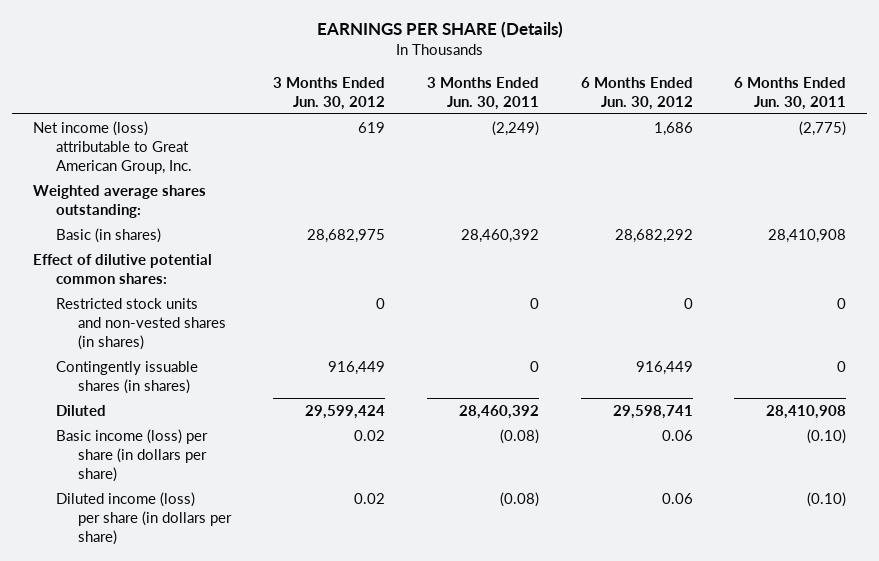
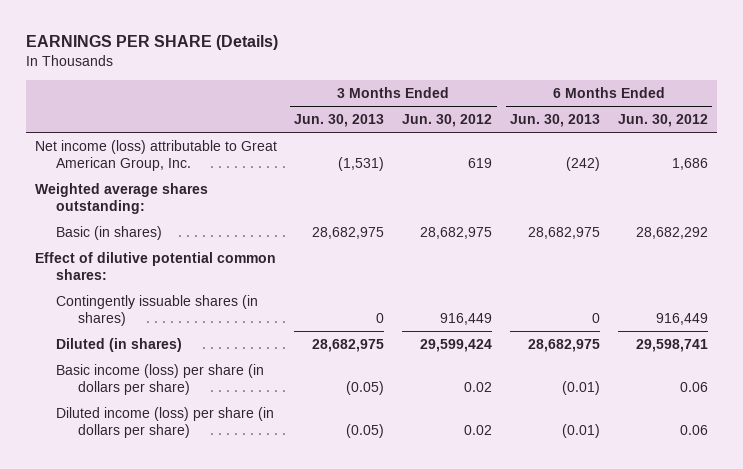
[426,76,539,110] 3 Months Ended Jun. 30, 2011 -> none
[734,76,847,110] 6 Months Ended Jun. 30, 2011 -> none
none -> [294,113,385,127] Jun. 30, 2013
none -> [510,113,601,127] Jun. 30, 2013
[55,297,227,350] Restricted stock units and non-vested shares (in shares) -> none
[55,404,106,416] Diluted -> [56,337,183,352] Diluted (in shares)

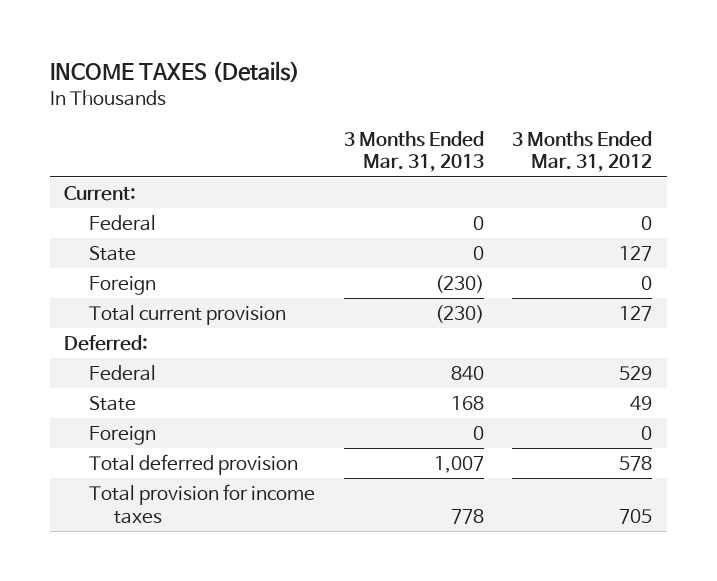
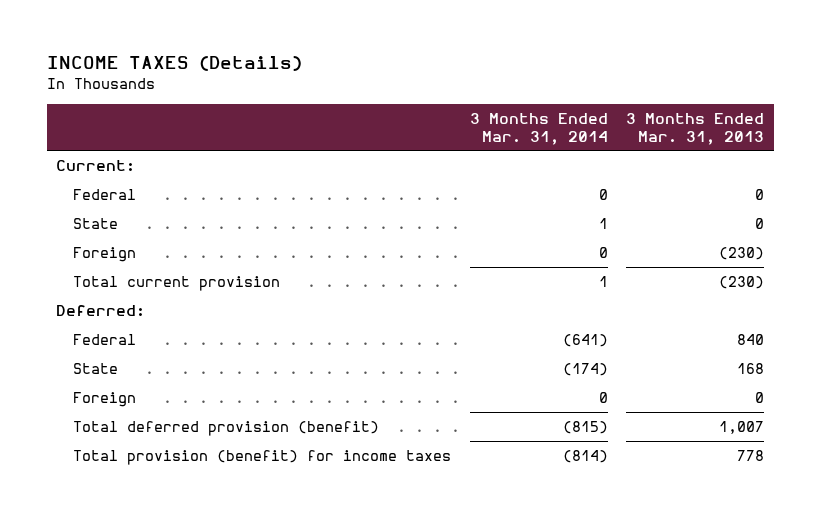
[512,130,653,173] 3 Months Ended Mar. 31, 2012 -> none
none -> [469,112,608,145] 3 Months Ended Mar. 31, 2014
[88,454,298,476] Total deferred provision -> [72,420,379,436] Total deferred provision (benefit)
[88,484,315,524] Total provision for income taxes -> [72,449,451,465] Total provision (benefit) for income taxes

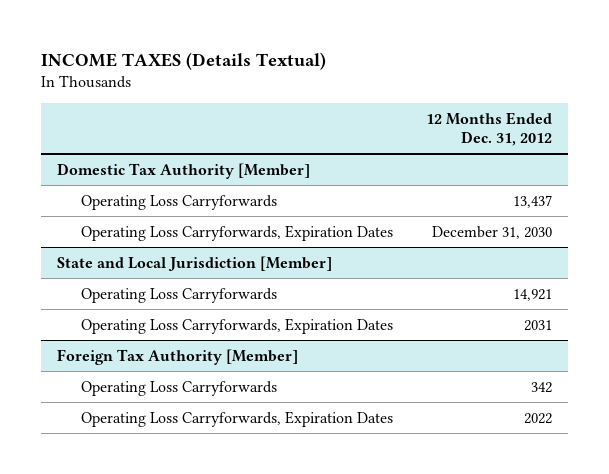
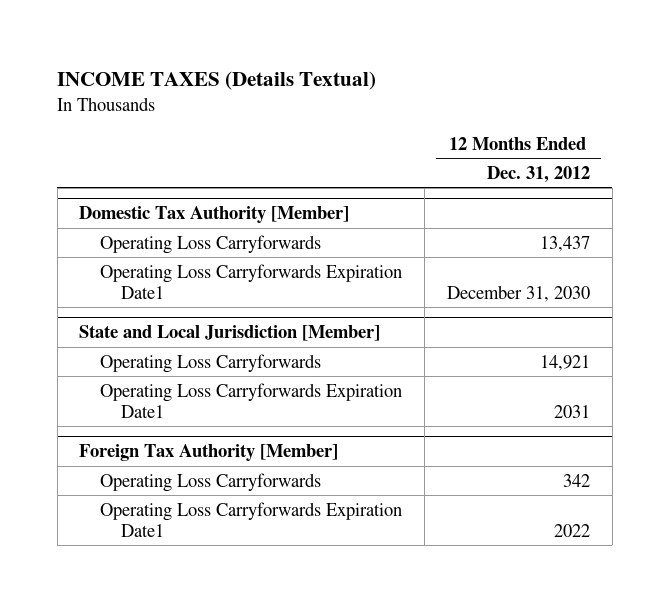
[81,224,394,241] Operating Loss Carryforwards, Expiration Dates -> [100,263,403,300] Operating Loss Carryforwards Expiration Date1
[81,317,394,334] Operating Loss Carryforwards, Expiration Dates -> [100,382,403,419] Operating Loss Carryforwards Expiration Date1
[81,410,394,427] Operating Loss Carryforwards, Expiration Dates -> [100,501,403,538] Operating Loss Carryforwards Expiration Date1

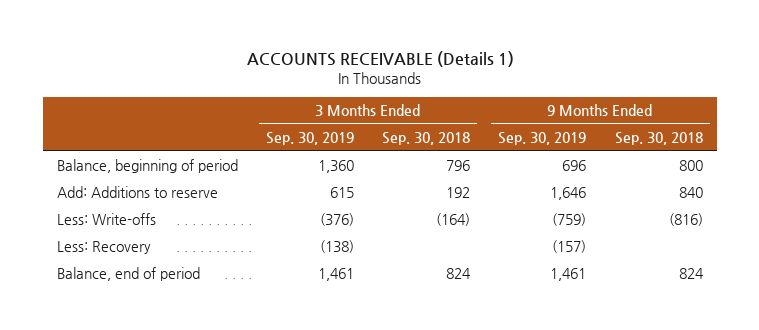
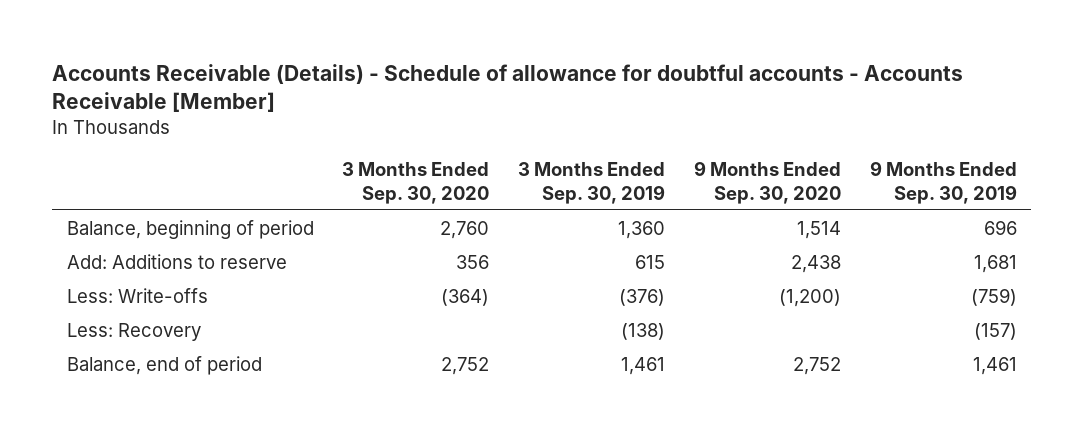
[246,51,514,68] ACCOUNTS RECEIVABLE (Details 1) -> [52,63,964,113] Accounts Receivable (Details) - Schedule of allowance for doubtful accounts - Accounts Receivable [Member]
[382,132,471,146] Sep. 30, 2018 -> none
[614,132,703,146] Sep. 30, 2018 -> none
none -> [342,162,490,204] 3 Months Ended Sep. 30, 2020
none -> [693,161,841,204] 9 Months Ended Sep. 30, 2020
[550,187,587,201] 1,646 -> [973,254,1017,273] 1,681

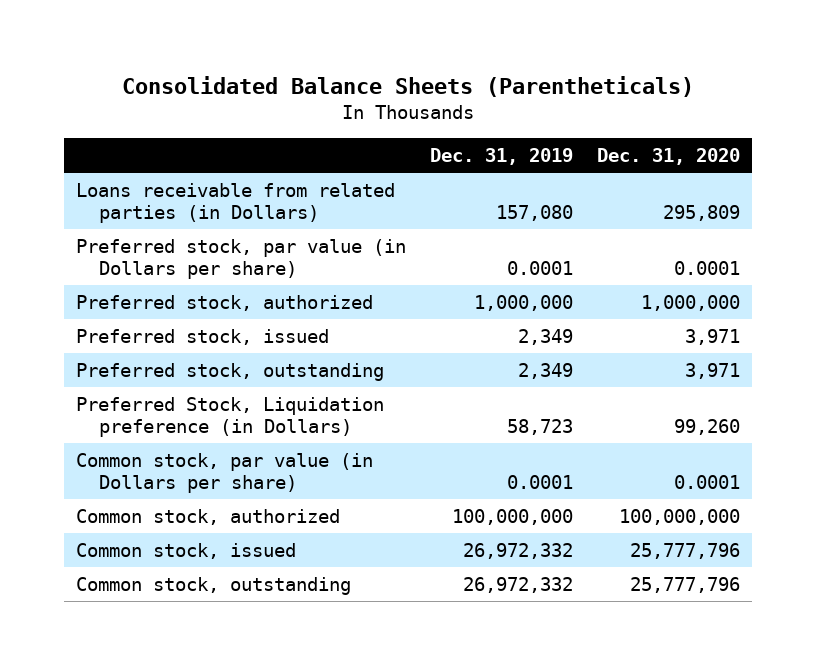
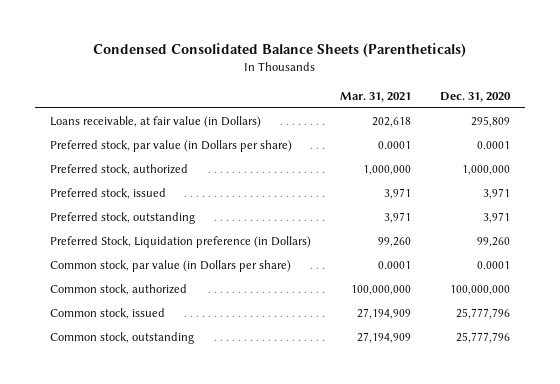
[122,75,695,97] Consolidated Balance Sheets (Parentheticals) -> [92,43,466,58] Condensed Consolidated Balance Sheets (Parentheticals)
[430,148,574,166] Dec. 31, 2019 -> none
none -> [339,91,411,102] Mar. 31, 2021
[76,182,396,223] Loans receivable from related parties (in Dollars) -> [49,116,261,129] Loans receivable, at fair value (in Dollars)

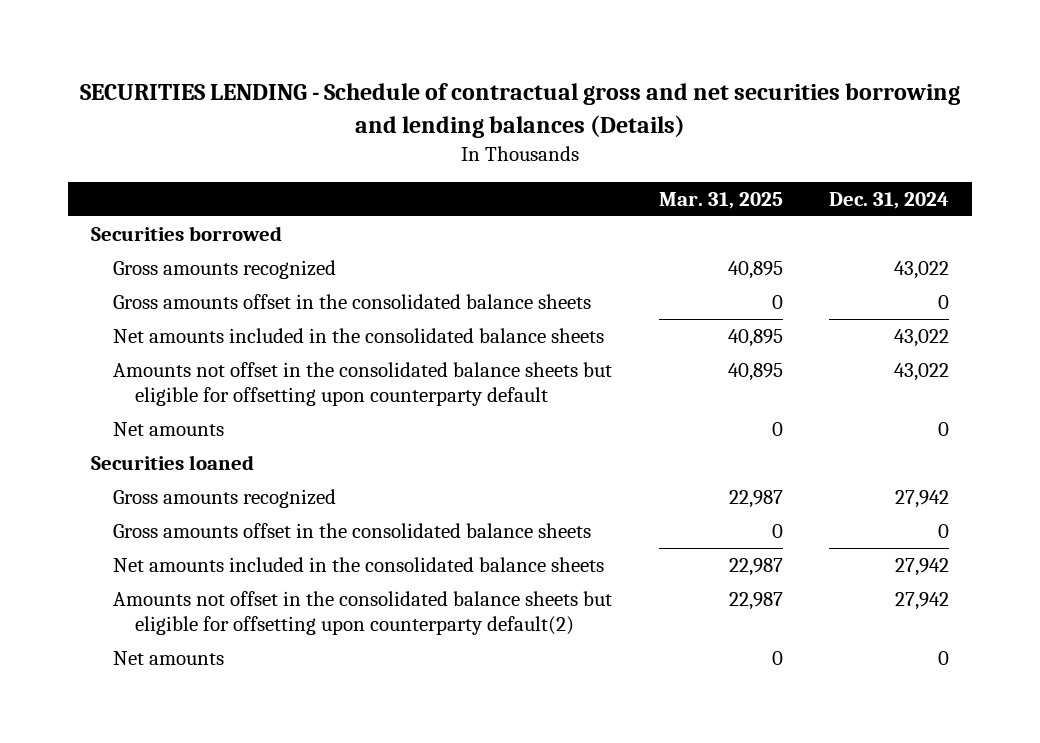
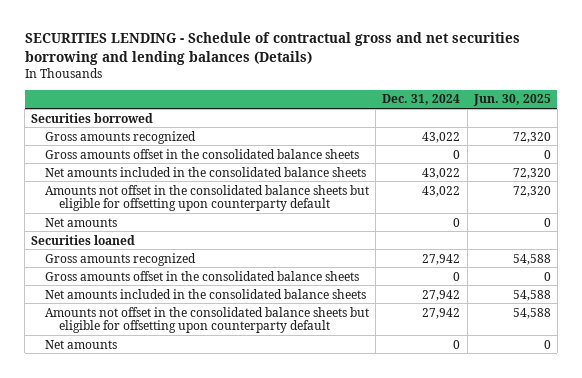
[658,191,783,209] Mar. 31, 2025 -> none
none -> [472,94,551,107] Jun. 30, 2025
[113,591,613,636] Amounts not offset in the consolidated balance sheets but eligible for offsetting upon counterparty default(2) -> [45,306,370,334] Amounts not offset in the consolidated balance sheets but eligible for offsetting upon counterparty default

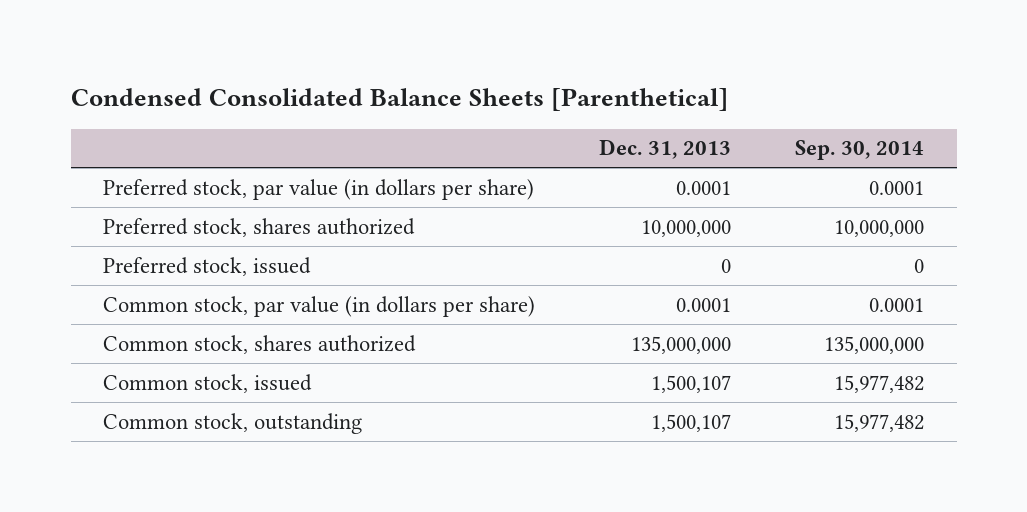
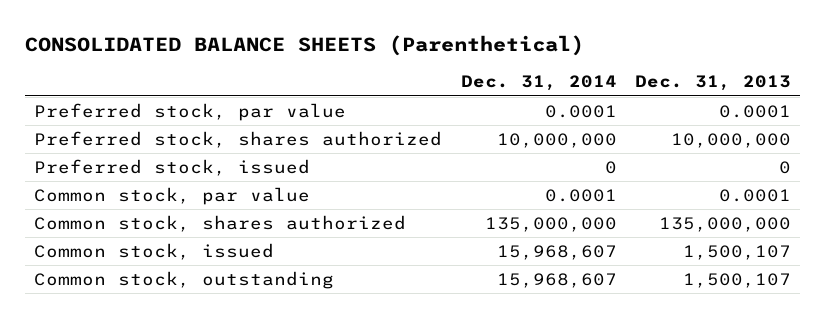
[70,87,728,111] Condensed Consolidated Balance Sheets [Parenthetical] -> [24,34,584,56] CONSOLIDATED BALANCE SHEETS (Parenthetical)
[795,140,925,161] Sep. 30, 2014 -> none
none -> [460,75,617,92] Dec. 31, 2014
[102,178,534,200] Preferred stock, par value (in dollars per share) -> [34,103,347,122] Preferred stock, par value
[102,295,535,317] Common stock, par value (in dollars per share) -> [34,187,311,206] Common stock, par value

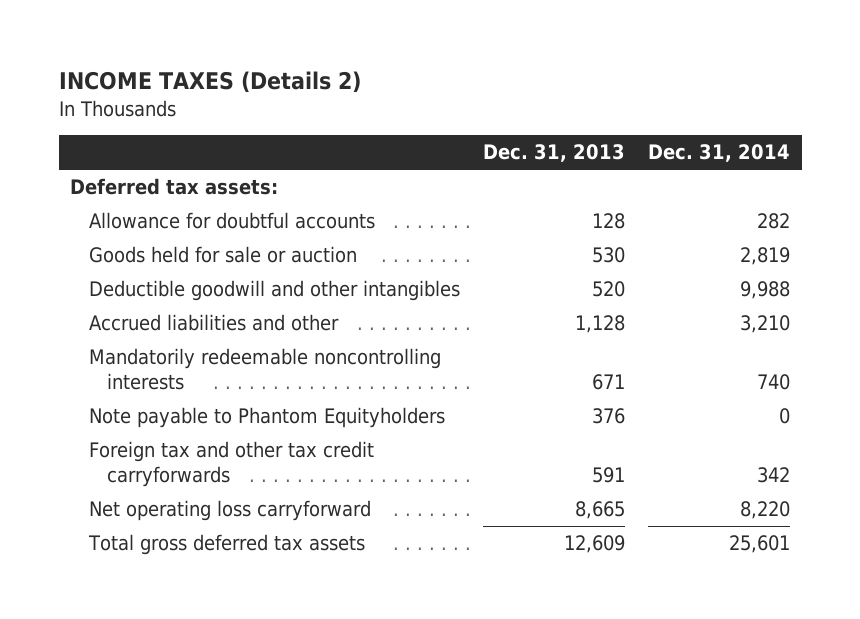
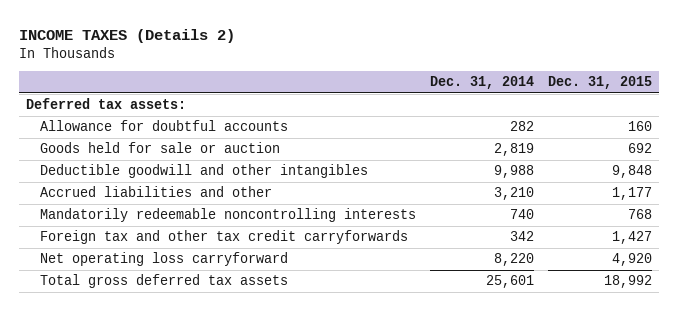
[482,144,625,163] Dec. 31, 2013 -> none
none -> [548,76,653,90] Dec. 31, 2015
[88,407,445,429] Note payable to Phantom Equityholders -> none

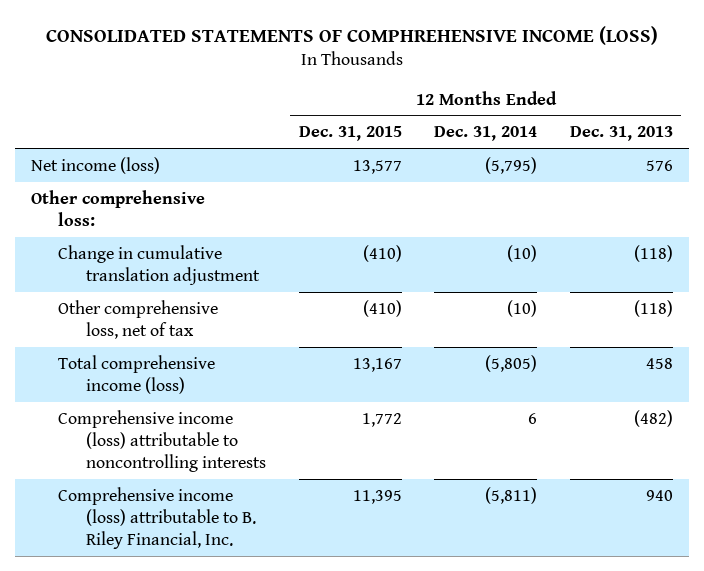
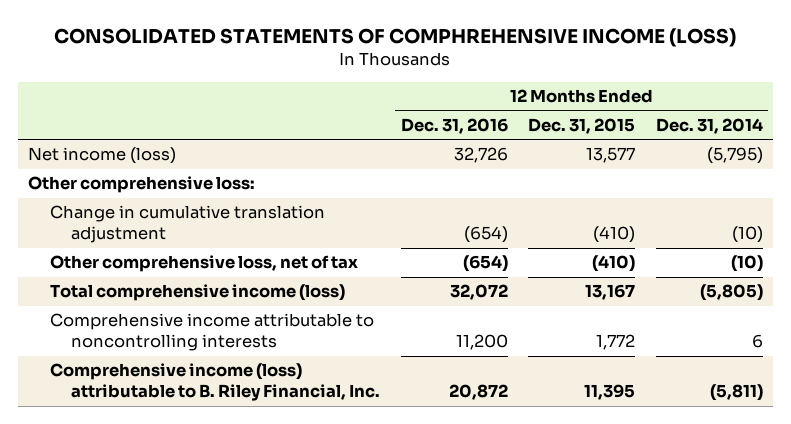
[569,126,673,142] Dec. 31, 2013 -> none
none -> [400,117,508,134] Dec. 31, 2016
[58,409,267,472] Comprehensive income (loss) attributable to noncontrolling interests -> [49,313,374,352] Comprehensive income attributable to noncontrolling interests

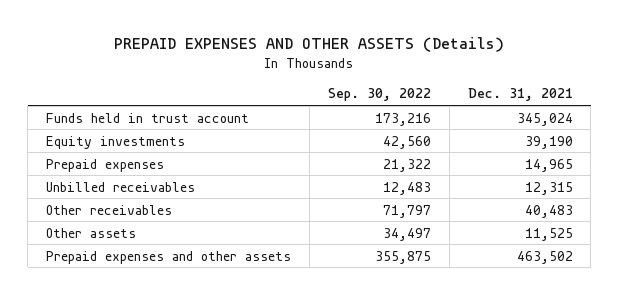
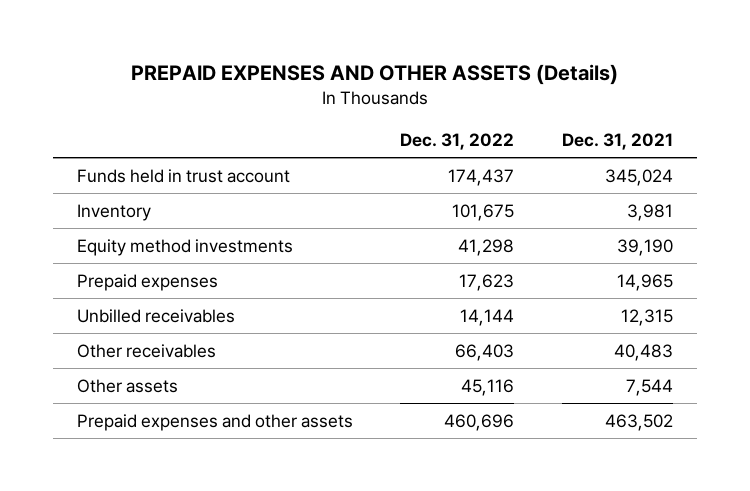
[327,88,431,102] Sep. 30, 2022 -> none
none -> [400,133,515,151] Dec. 31, 2022
none -> [76,204,151,222] Inventory
[46,135,186,149] Equity investments -> [76,239,293,257] Equity method investments
[524,227,573,241] 11,525 -> [626,379,674,397] 7,544

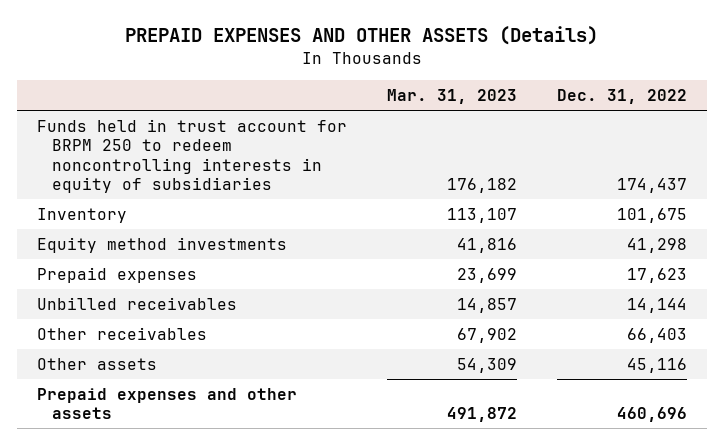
[562,133,674,151] Dec. 31, 2021 -> none
none -> [386,88,517,104] Mar. 31, 2023
[76,169,290,184] Funds held in trust account -> [36,118,347,193] Funds held in trust account for BRPM 250 to redeem noncontrolling interests in equity of subsidiaries

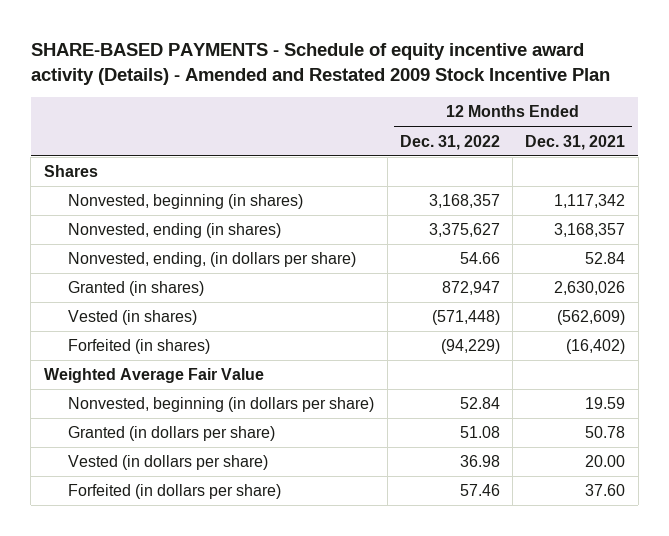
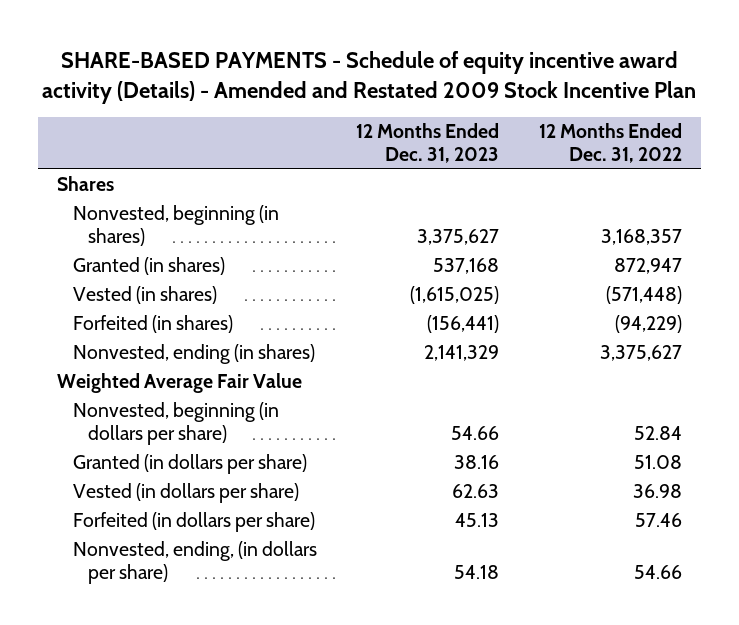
[525,134,626,150] Dec. 31, 2021 -> none
none -> [356,123,500,164] 12 Months Ended Dec. 31, 2023
[68,223,282,239] Nonvested, ending (in shares) -> [72,344,315,365] Nonvested, ending (in shares)
[68,252,357,268] Nonvested, ending, (in dollars per share) -> [72,541,317,584] Nonvested, ending, (in dollars per share)

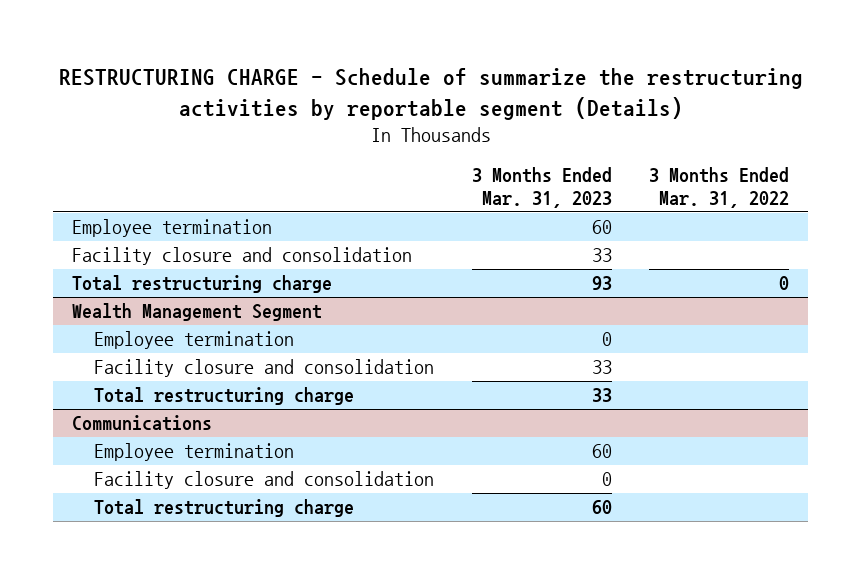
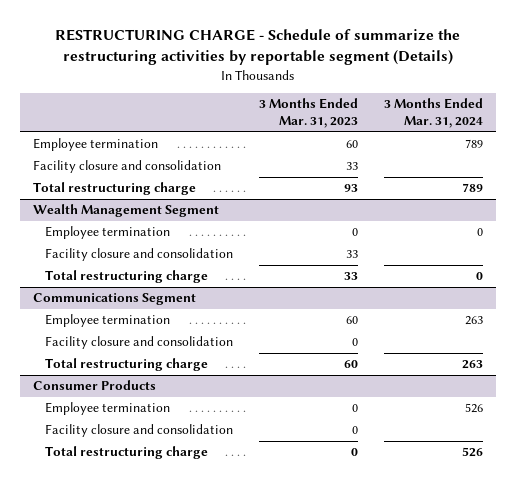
[649,167,790,209] 3 Months Ended Mar. 31, 2022 -> none
none -> [383,98,483,129] 3 Months Ended Mar. 31, 2024
[72,415,213,432] Communications -> [32,293,196,306] Communications Segment
none -> [32,380,156,391] Consumer Products
none -> [44,402,170,416] Employee termination
none -> [44,424,233,438] Facility closure and consolidation
none -> [44,446,208,460] Total restructuring charge

